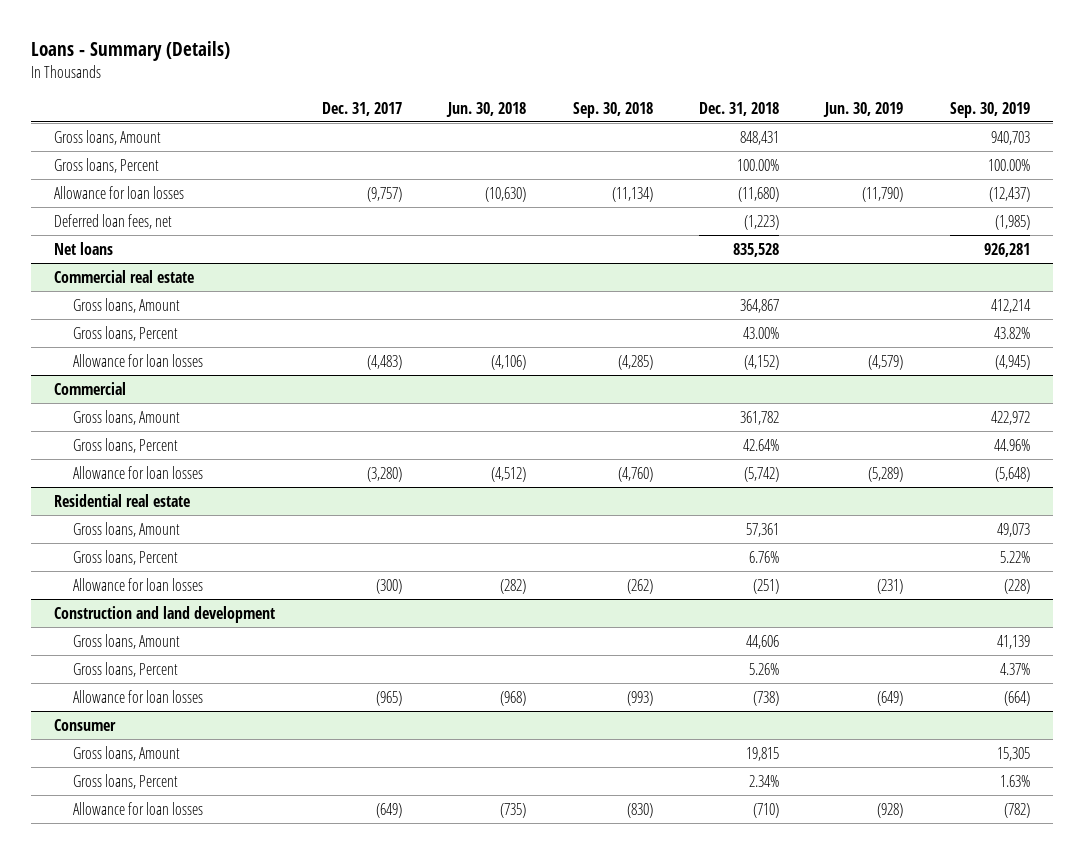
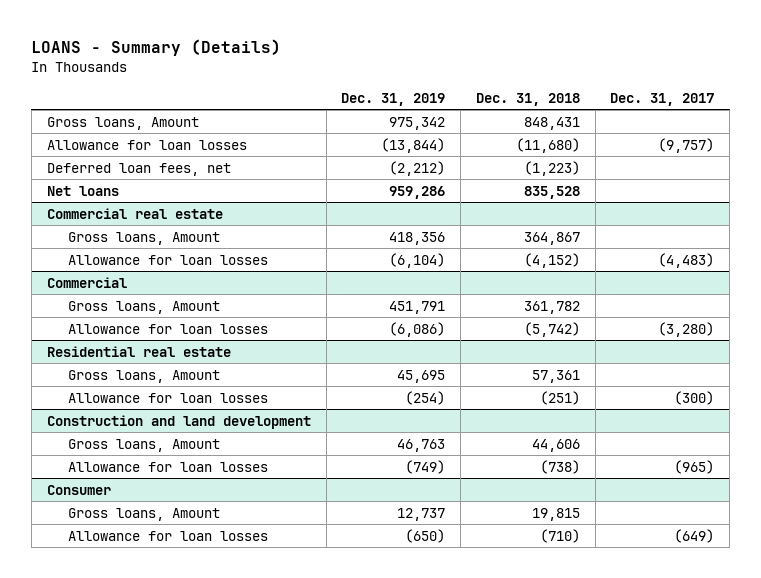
[30,40,230,61] Loans - Summary (Details) -> [31,39,282,57] LOANS - Summary (Details)
[446,101,527,117] Jun. 30, 2018 -> none
[572,101,653,118] Sep. 30, 2018 -> none
[823,101,904,117] Jun. 30, 2019 -> none
[949,101,1030,118] Sep. 30, 2019 -> none
none -> [341,92,446,106] Dec. 31, 2019
[54,157,160,173] Gross loans, Percent -> none
[72,325,178,341] Gross loans, Percent -> none
[72,437,178,453] Gross loans, Percent -> none
[72,549,178,565] Gross loans, Percent -> none
[72,661,178,677] Gross loans, Percent -> none
[72,773,178,789] Gross loans, Percent -> none

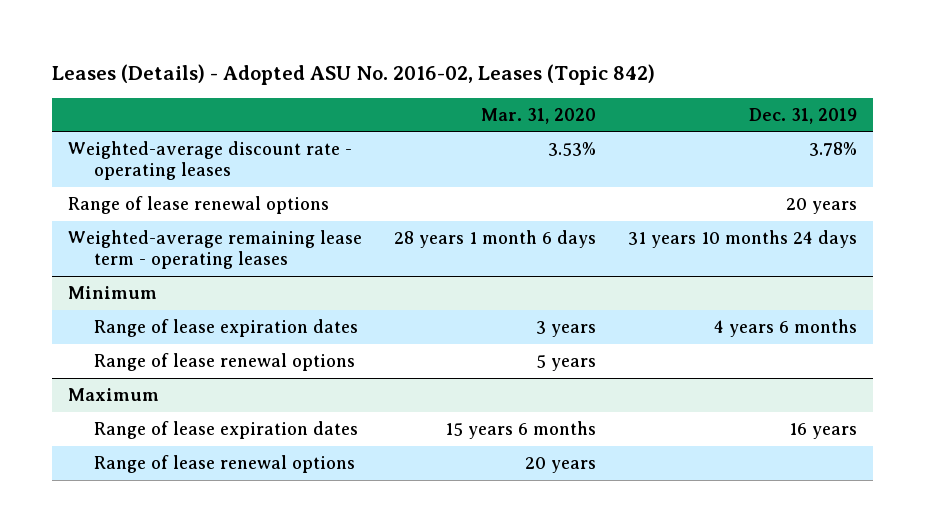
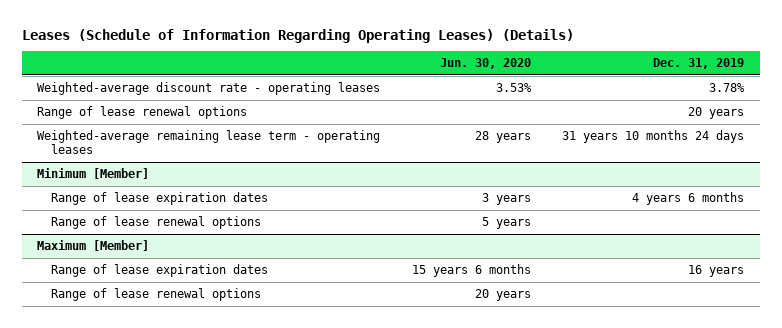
[51,63,655,85] Leases (Details) - Adopted ASU No. 2016-02, Leases (Topic 842) -> [21,28,574,43] Leases (Schedule of Information Regarding Operating Leases) (Details)
[480,107,596,124] Mar. 31, 2020 -> none
none -> [439,58,531,70] Jun. 30, 2020
[67,285,157,299] Minimum -> [37,168,150,180] Minimum [Member]
[67,387,159,401] Maximum -> [37,240,150,252] Maximum [Member]

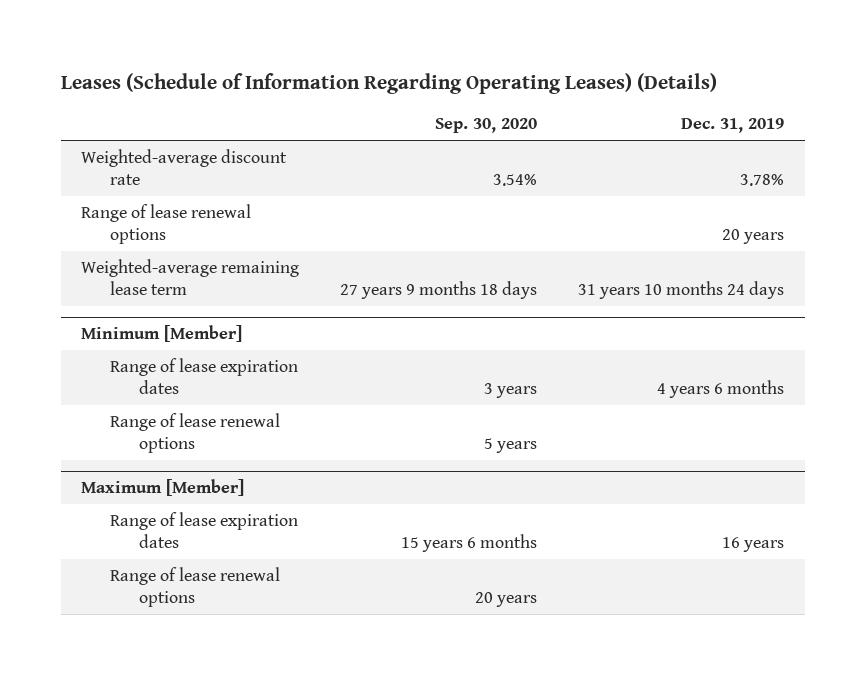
[439,58,531,70] Jun. 30, 2020 -> none
none -> [435,118,538,134] Sep. 30, 2020
[37,82,381,96] Weighted-average discount rate - operating leases -> [81,149,288,186] Weighted-average discount rate
[37,130,381,155] Weighted-average remaining lease term - operating leases -> [81,259,300,296] Weighted-average remaining lease term

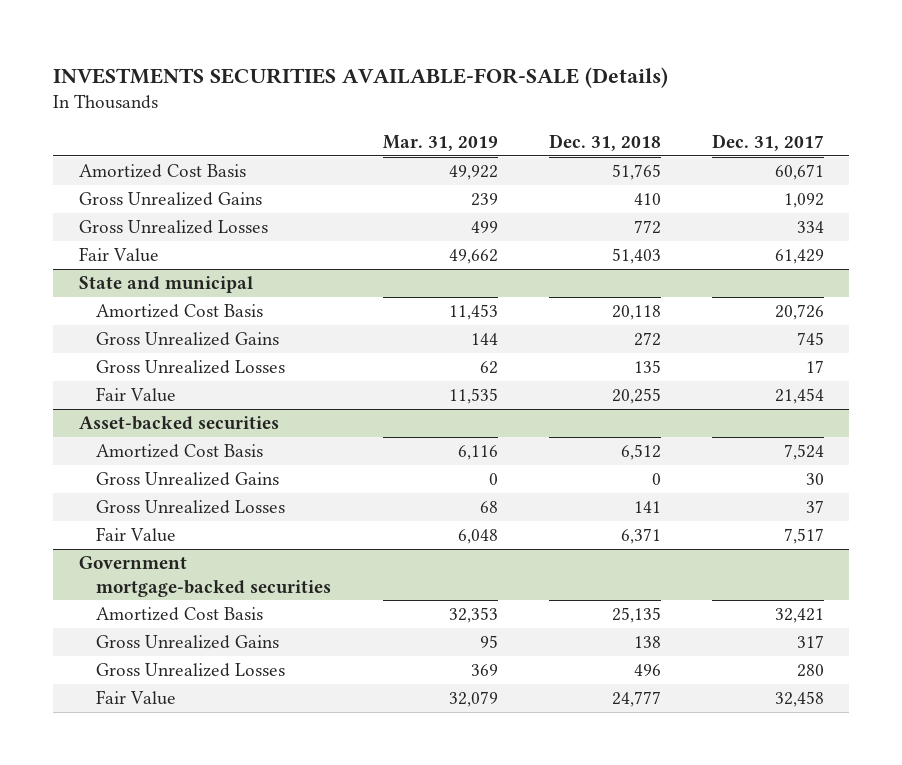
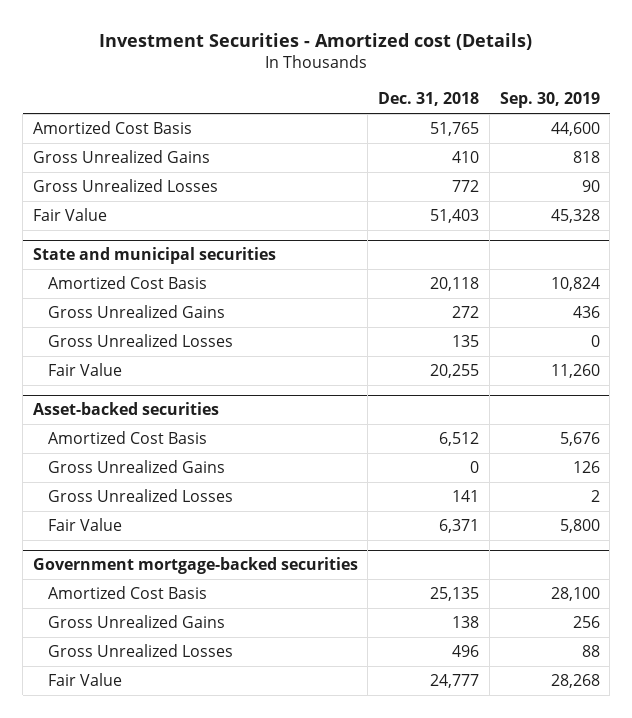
[52,66,668,88] INVESTMENTS SECURITIES AVAILABLE-FOR-SALE (Details) -> [99,32,533,50] Investment Securities - Amortized cost (Details)
[382,134,498,151] Mar. 31, 2019 -> none
[711,133,824,151] Dec. 31, 2017 -> none
none -> [499,92,600,109] Sep. 30, 2019
[78,276,253,294] State and municipal -> [32,247,276,265] State and municipal securities

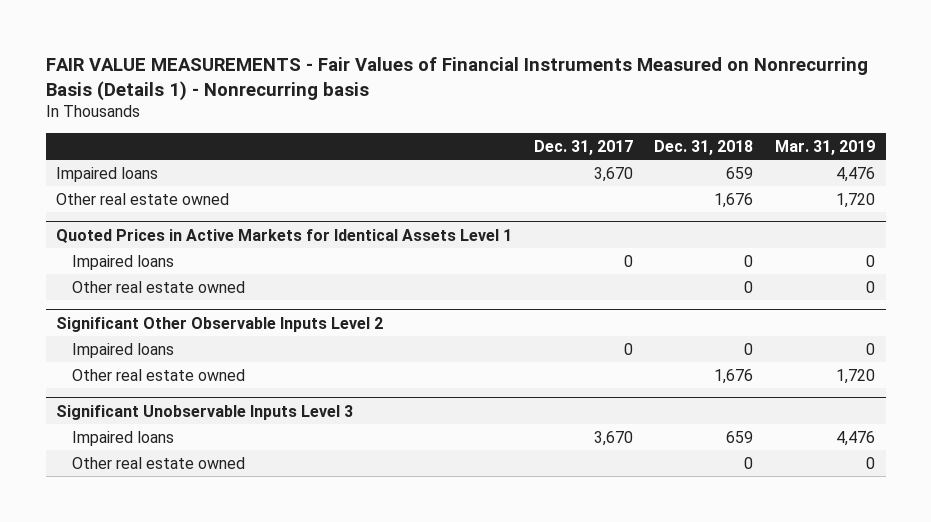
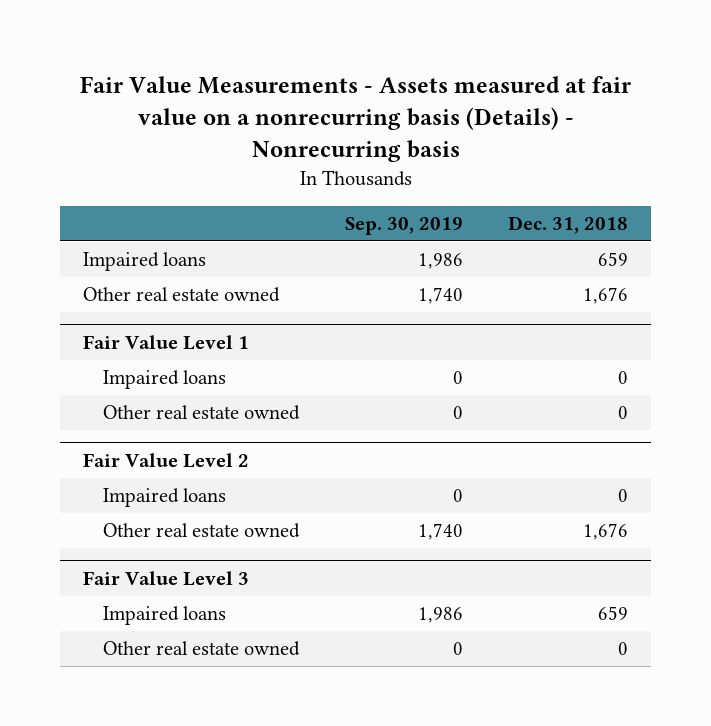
[45,56,868,101] FAIR VALUE MEASUREMENTS - Fair Values of Financial Instruments Measured on Nonrecurring Basis (Details 1) - Nonrecurring basis -> [79,75,631,162] Fair Value Measurements - Assets measured at fair value on a nonrecurring basis (Details) - Nonrecurring basis
[533,140,633,156] Dec. 31, 2017 -> none
[774,140,875,156] Mar. 31, 2019 -> none
none -> [344,217,463,236] Sep. 30, 2019
[56,228,513,243] Quoted Prices in Active Markets for Identical Assets Level 1 -> [83,335,250,351] Fair Value Level 1
[56,316,384,332] Significant Other Observable Inputs Level 2 -> [83,453,250,469] Fair Value Level 2
[56,404,354,420] Significant Unobservable Inputs Level 3 -> [83,571,250,587] Fair Value Level 3

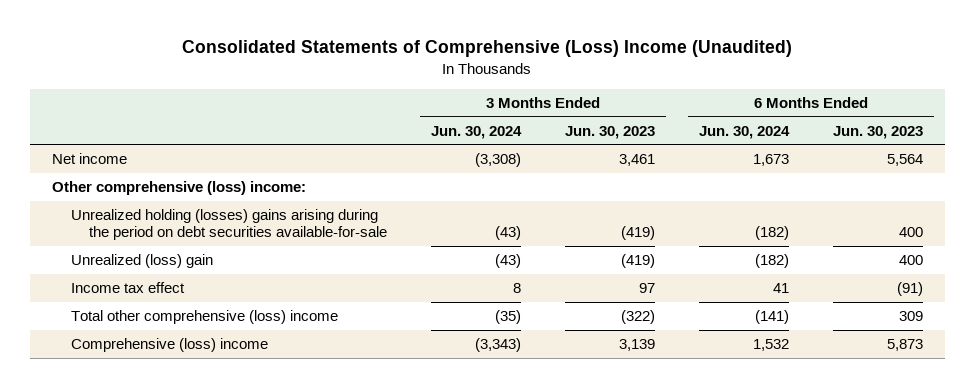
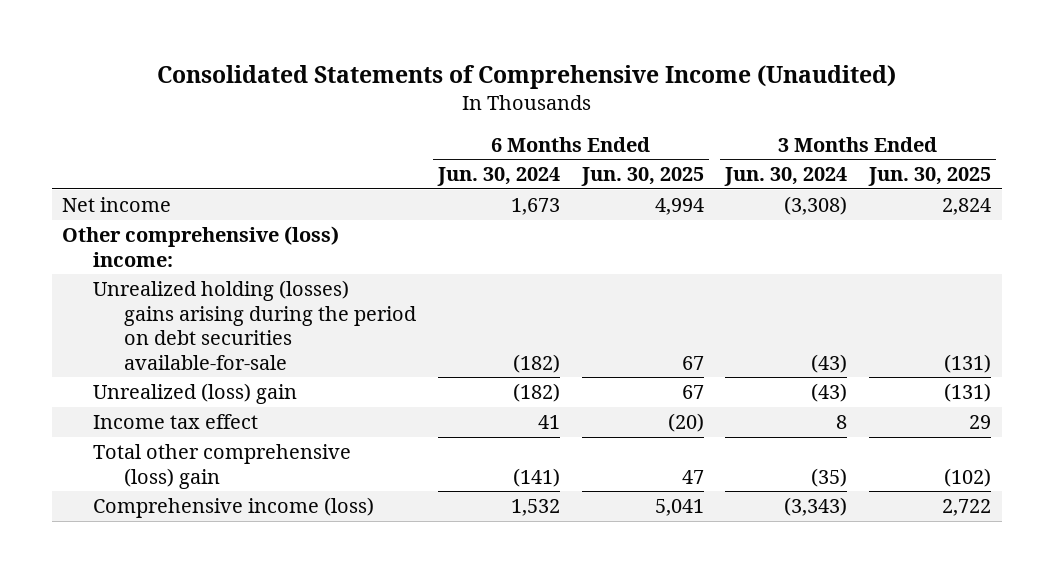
[182,40,793,58] Consolidated Statements of Comprehensive (Loss) Income (Unaudited) -> [156,64,896,89] Consolidated Statements of Comprehensive Income (Unaudited)
[565,125,656,139] Jun. 30, 2023 -> none
[832,125,923,139] Jun. 30, 2023 -> none
none -> [580,167,704,187] Jun. 30, 2025
none -> [868,167,992,187] Jun. 30, 2025
[70,310,338,325] Total other comprehensive (loss) income -> [93,444,352,489] Total other comprehensive (loss) gain
[70,338,268,353] Comprehensive (loss) income -> [93,497,375,519] Comprehensive income (loss)

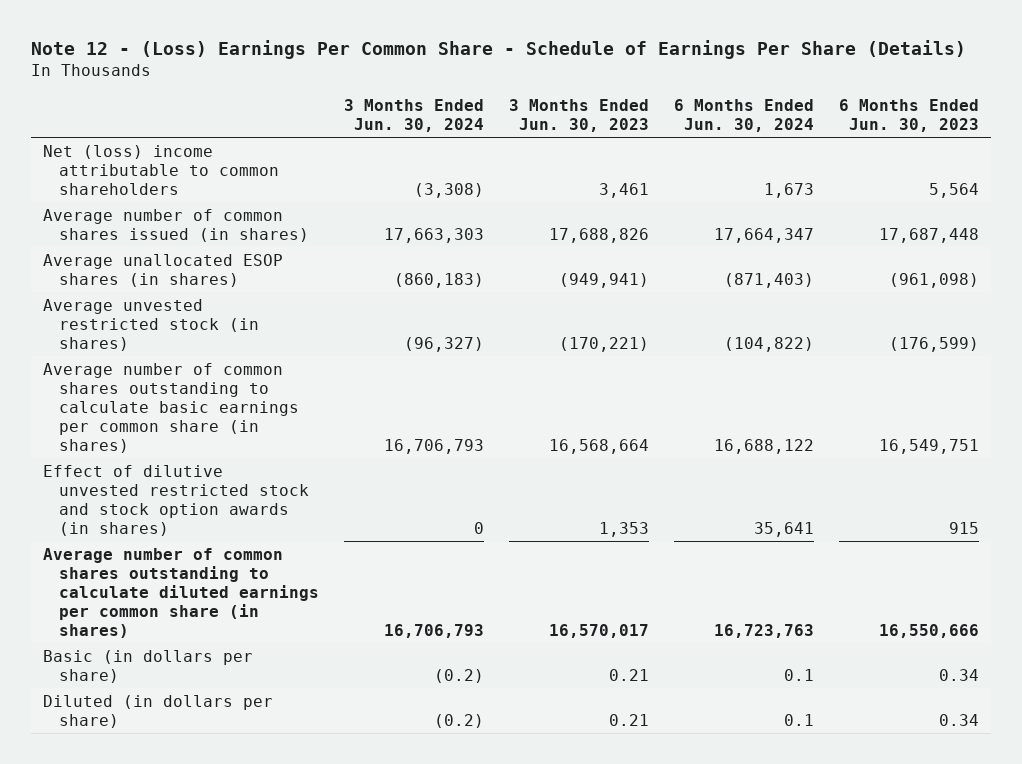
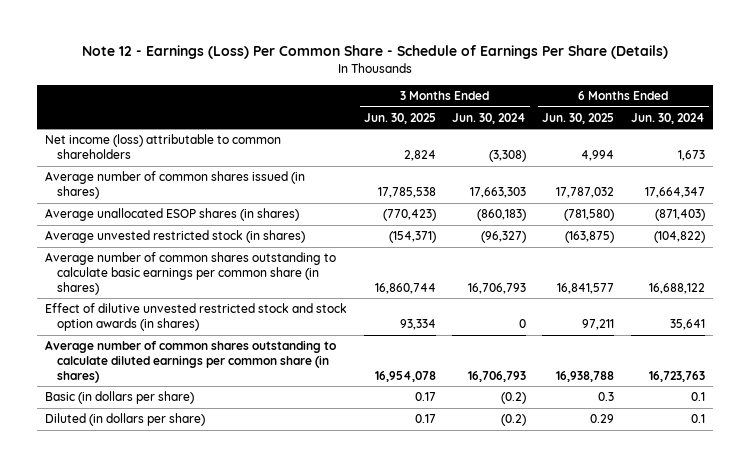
[30,40,966,60] Note 12 - (Loss) Earnings Per Common Share - Schedule of Earnings Per Share (Details) -> [82,45,669,60] Note 12 - Earnings (Loss) Per Common Share - Schedule of Earnings Per Share (Details)
[509,98,650,132] 3 Months Ended Jun. 30, 2023 -> none
[839,98,980,132] 6 Months Ended Jun. 30, 2023 -> none
none -> [363,112,436,124] Jun. 30, 2025
none -> [542,112,615,124] Jun. 30, 2025
[43,144,280,195] Net (loss) income attributable to common shareholders -> [45,134,282,159] Net income (loss) attributable to common shareholders

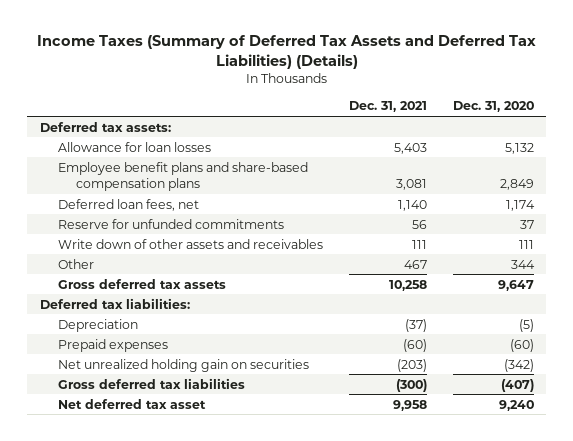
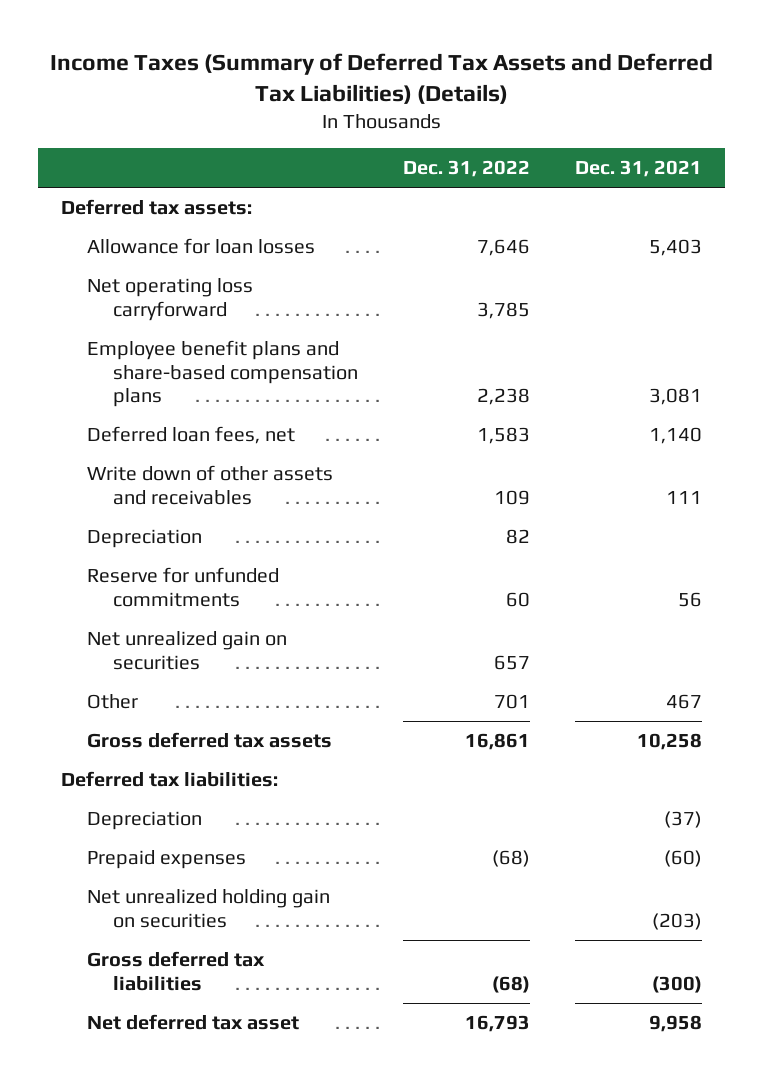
[452,101,534,113] Dec. 31, 2020 -> none
none -> [403,160,531,178] Dec. 31, 2022
none -> [86,278,253,321] Net operating loss carryforward
none -> [86,529,202,549] Depreciation
[58,218,285,229] Reserve for unfunded commitments -> [86,567,279,607] Reserve for unfunded commitments
none -> [86,631,287,670] Net unrealized gain on securities

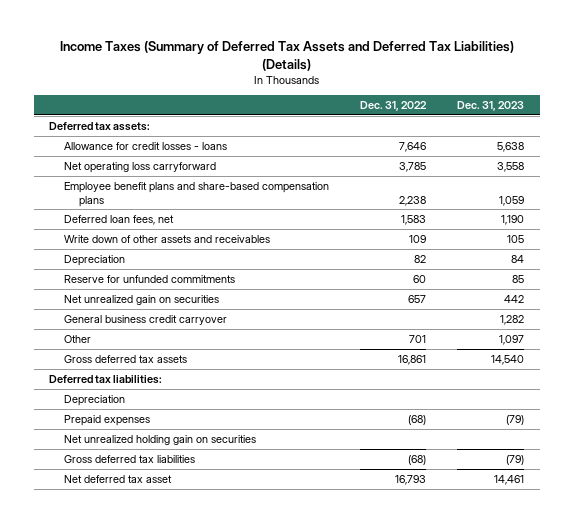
[575,160,703,178] Dec. 31, 2021 -> none
none -> [457,100,525,111] Dec. 31, 2023
[86,238,315,255] Allowance for loan losses -> [64,141,228,150] Allowance for credit losses - loans
none -> [64,314,228,325] General business credit carryover

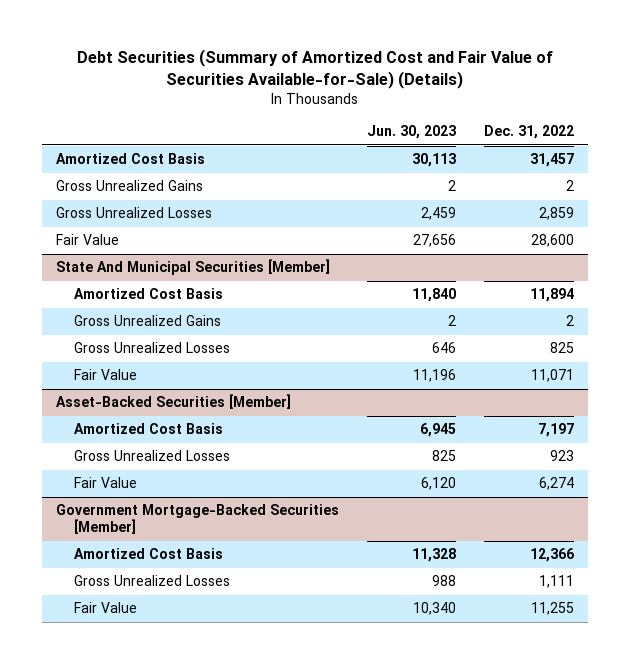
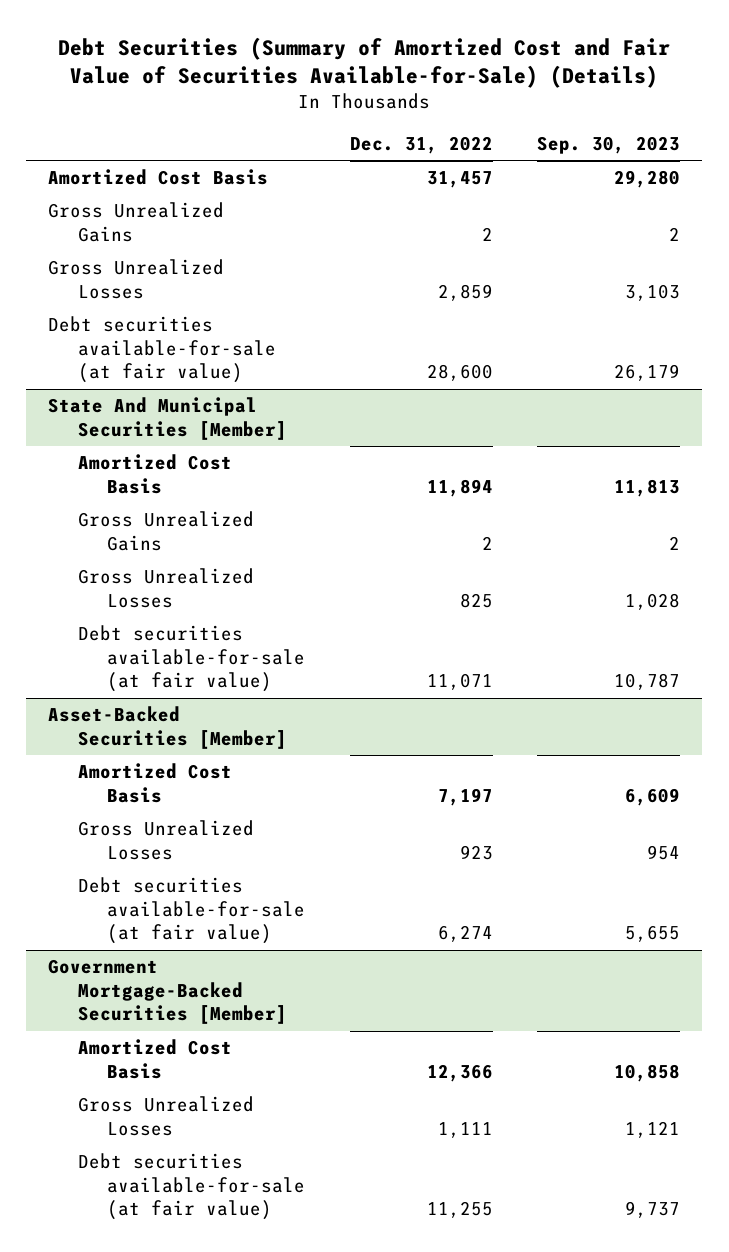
[366,125,456,140] Jun. 30, 2023 -> none
none -> [537,135,681,154] Sep. 30, 2023
[55,234,119,246] Fair Value -> [48,316,276,384] Debt securities available-for-sale (at fair value)
[73,369,137,381] Fair Value -> [77,625,306,693] Debt securities available-for-sale (at fair value)
[73,477,137,489] Fair Value -> [77,877,306,945] Debt securities available-for-sale (at fair value)
[73,602,137,614] Fair Value -> [77,1153,306,1221] Debt securities available-for-sale (at fair value)

